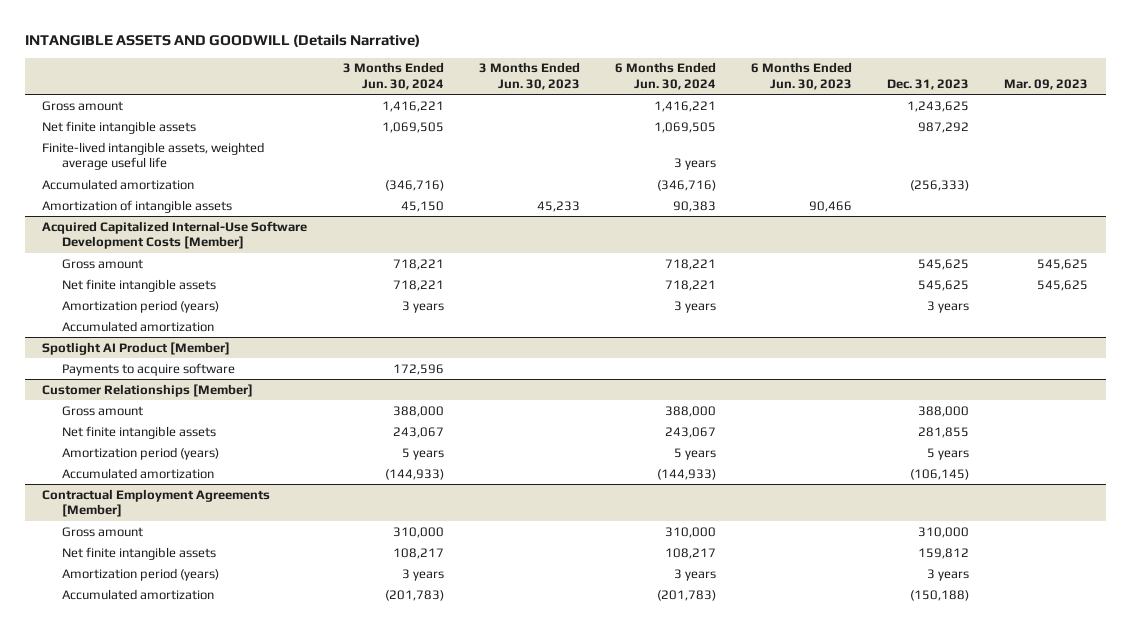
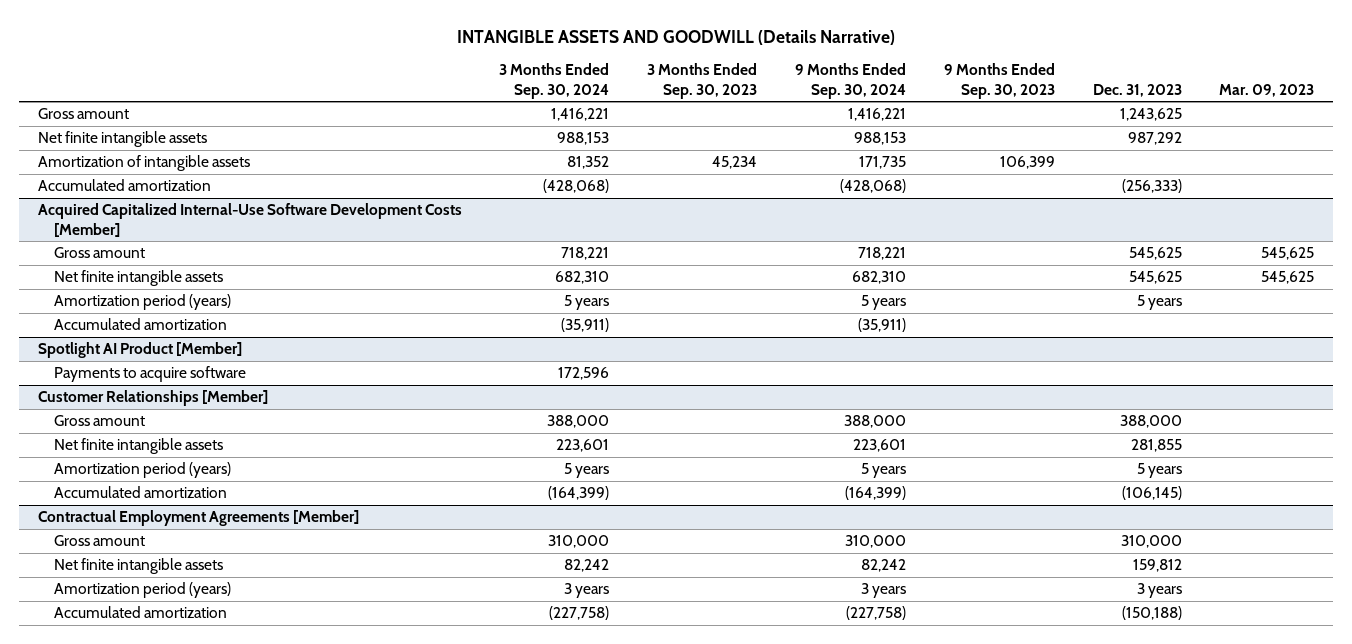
[342,62,444,90] 3 Months Ended Jun. 30, 2024 -> none
[478,62,580,90] 3 Months Ended Jun. 30, 2023 -> none
[614,62,716,90] 6 Months Ended Jun. 30, 2024 -> none
[751,62,853,90] 6 Months Ended Jun. 30, 2023 -> none
none -> [499,63,610,99] 3 Months Ended Sep. 30, 2024
none -> [647,63,758,99] 3 Months Ended Sep. 30, 2023
none -> [794,63,906,99] 9 Months Ended Sep. 30, 2024
none -> [943,63,1055,99] 9 Months Ended Sep. 30, 2023
[42,141,265,171] Finite-lived intangible assets, weighted average useful life -> none
[42,178,195,190] Accumulated amortization -> [37,179,211,192] Accumulated amortization
[927,300,970,313] 3 years -> [1136,295,1182,311] 5 years

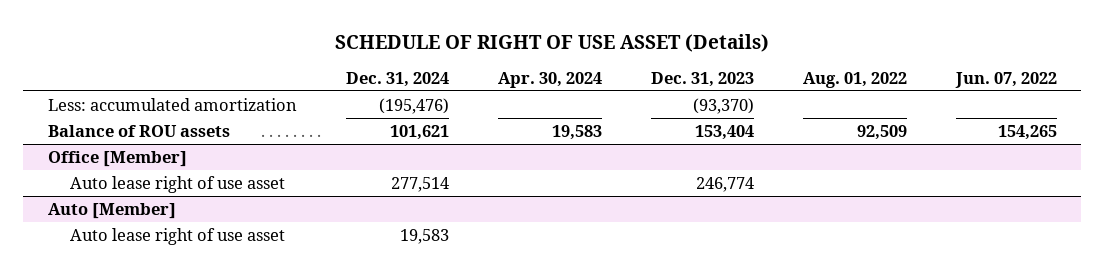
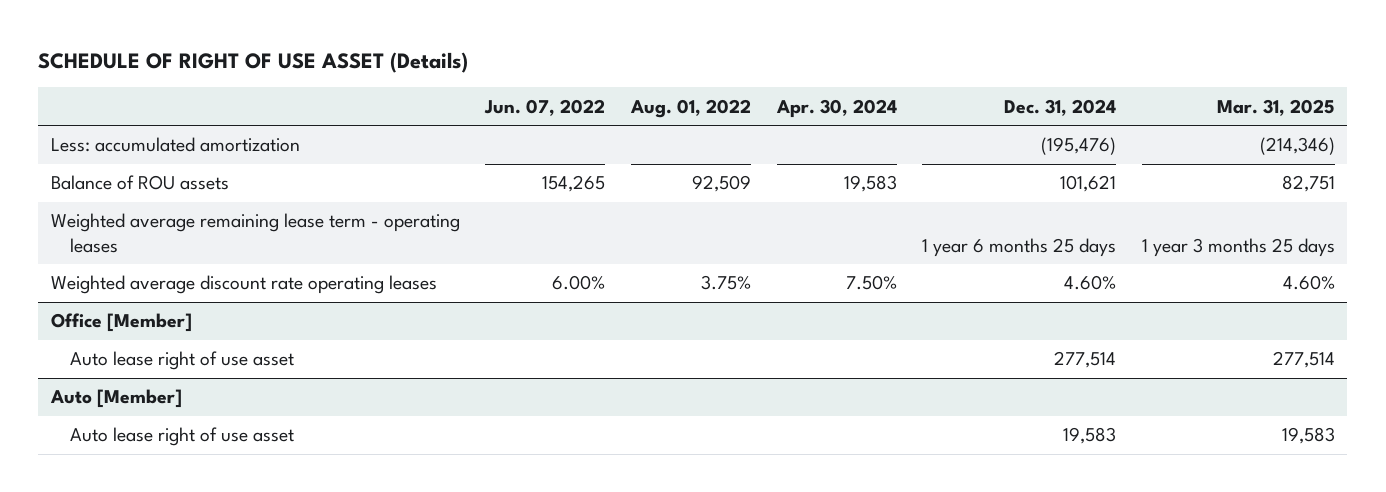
[650,71,754,87] Dec. 31, 2023 -> none
none -> [1216,98,1335,116] Mar. 31, 2025
none -> [50,213,460,253] Weighted average remaining lease term - operating leases
none -> [50,275,437,295] Weighted average discount rate operating leases

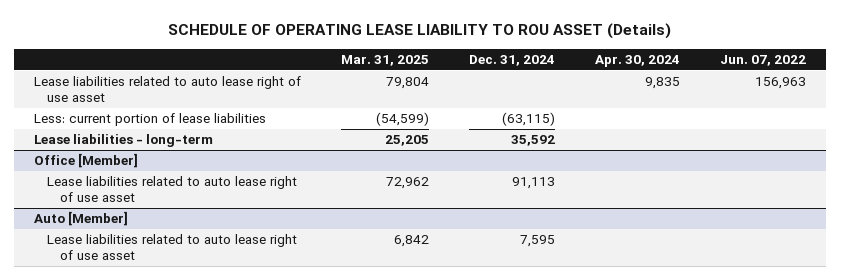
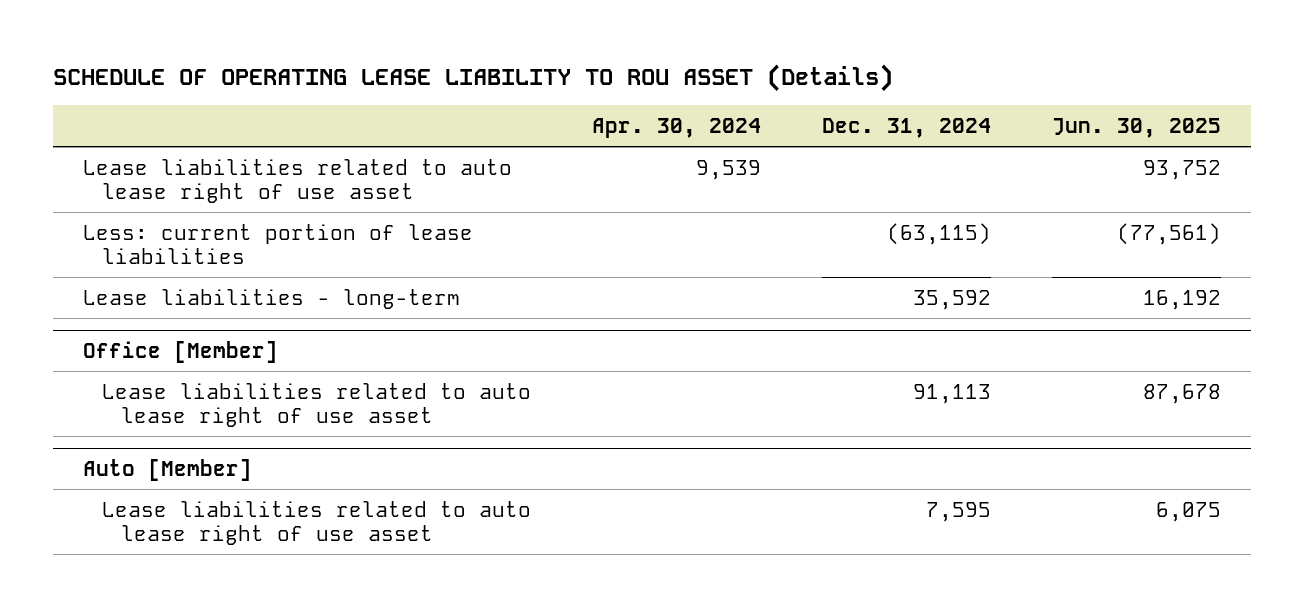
[341,54,430,66] Mar. 31, 2025 -> none
[720,54,807,66] Jun. 07, 2022 -> none
none -> [1051,117,1221,138] Jun. 30, 2025
[645,77,681,90] 9,835 -> [696,159,762,180] 9,539

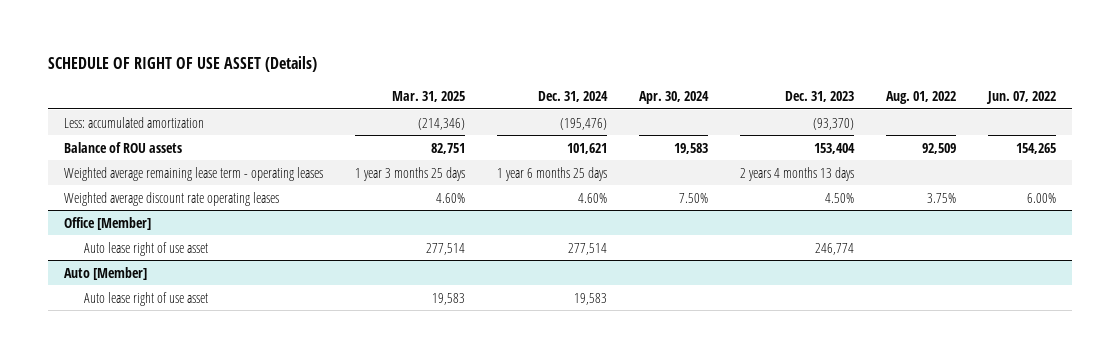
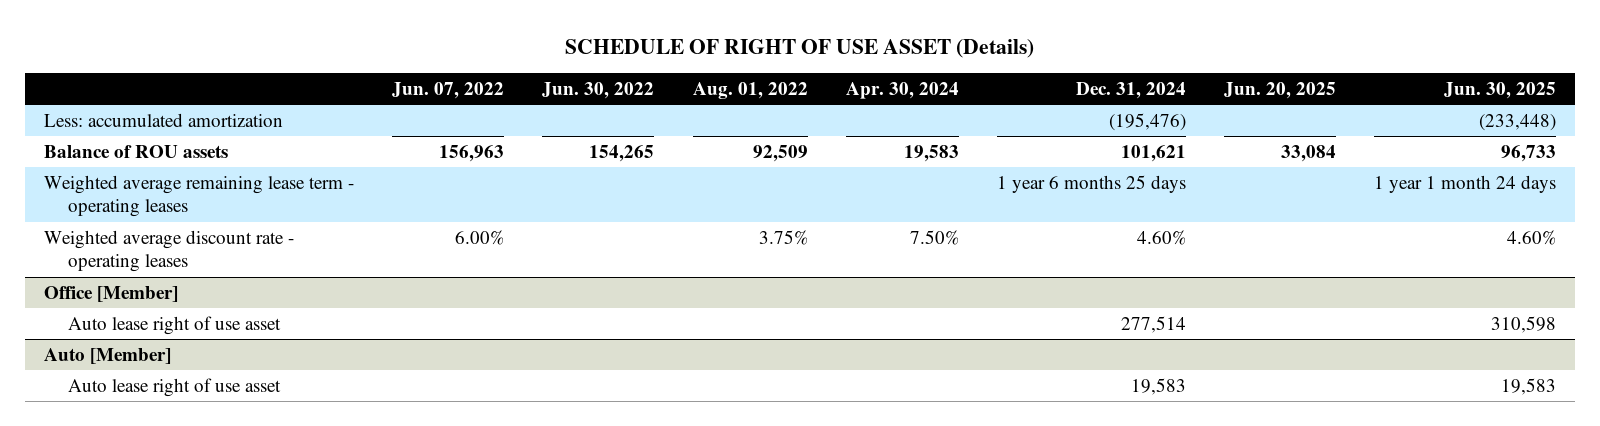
[392,90,466,102] Mar. 31, 2025 -> none
[785,90,855,102] Dec. 31, 2023 -> none
none -> [542,81,655,99] Jun. 30, 2022
none -> [1223,81,1336,99] Jun. 20, 2025
none -> [1444,81,1557,99] Jun. 30, 2025
[1016,142,1057,154] 154,265 -> [439,144,505,162] 156,963
[64,191,280,206] Weighted average discount rate operating leases -> [44,229,295,273] Weighted average discount rate - operating leases

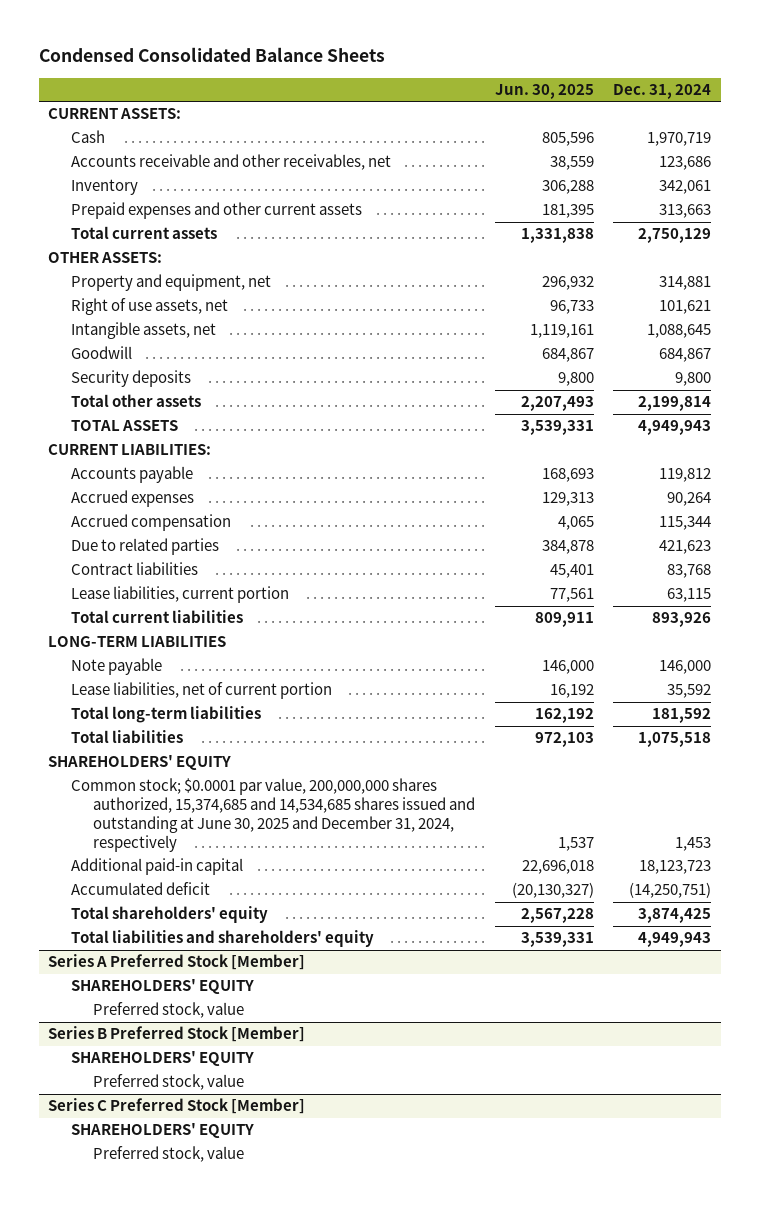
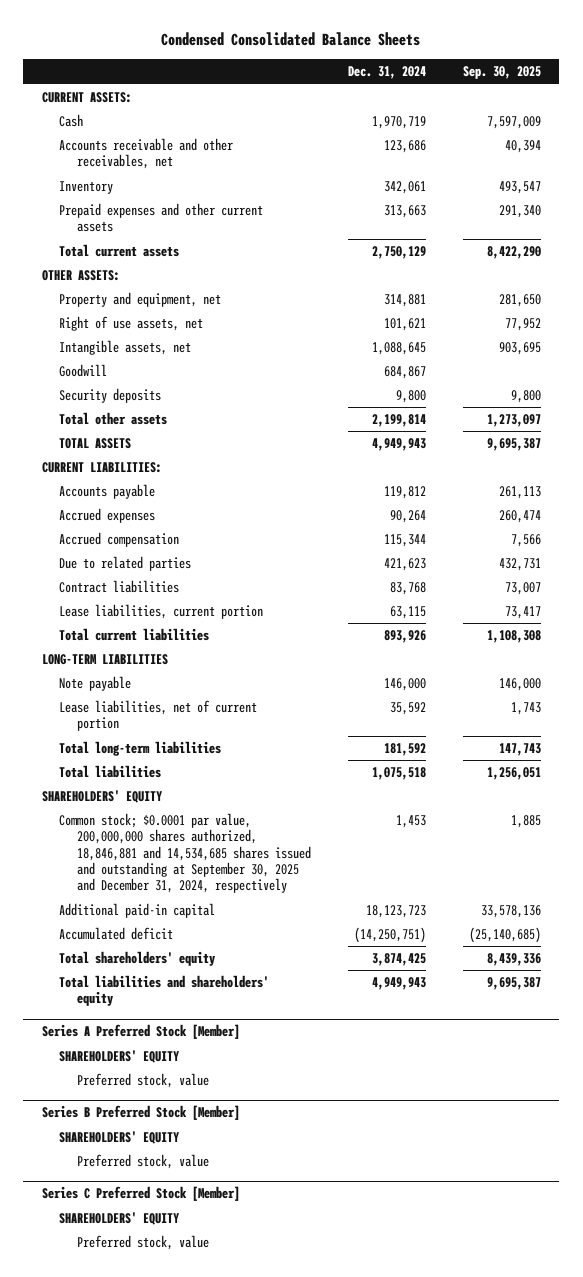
[494,83,594,99] Jun. 30, 2025 -> none
none -> [462,66,541,80] Sep. 30, 2025
[70,778,475,852] Common stock; $0.0001 par value, 200,000,000 shares authorized, 15,374,685 and 14,534,685 shares issued and outstanding at June 30, 2025 and December 31, 2024, respectively -> [59,813,312,894] Common stock; $0.0001 par value, 200,000,000 shares authorized, 18,846,881 and 14,534,685 shares issued and outstanding at September 30, 2025 and December 31, 2024, respectively

